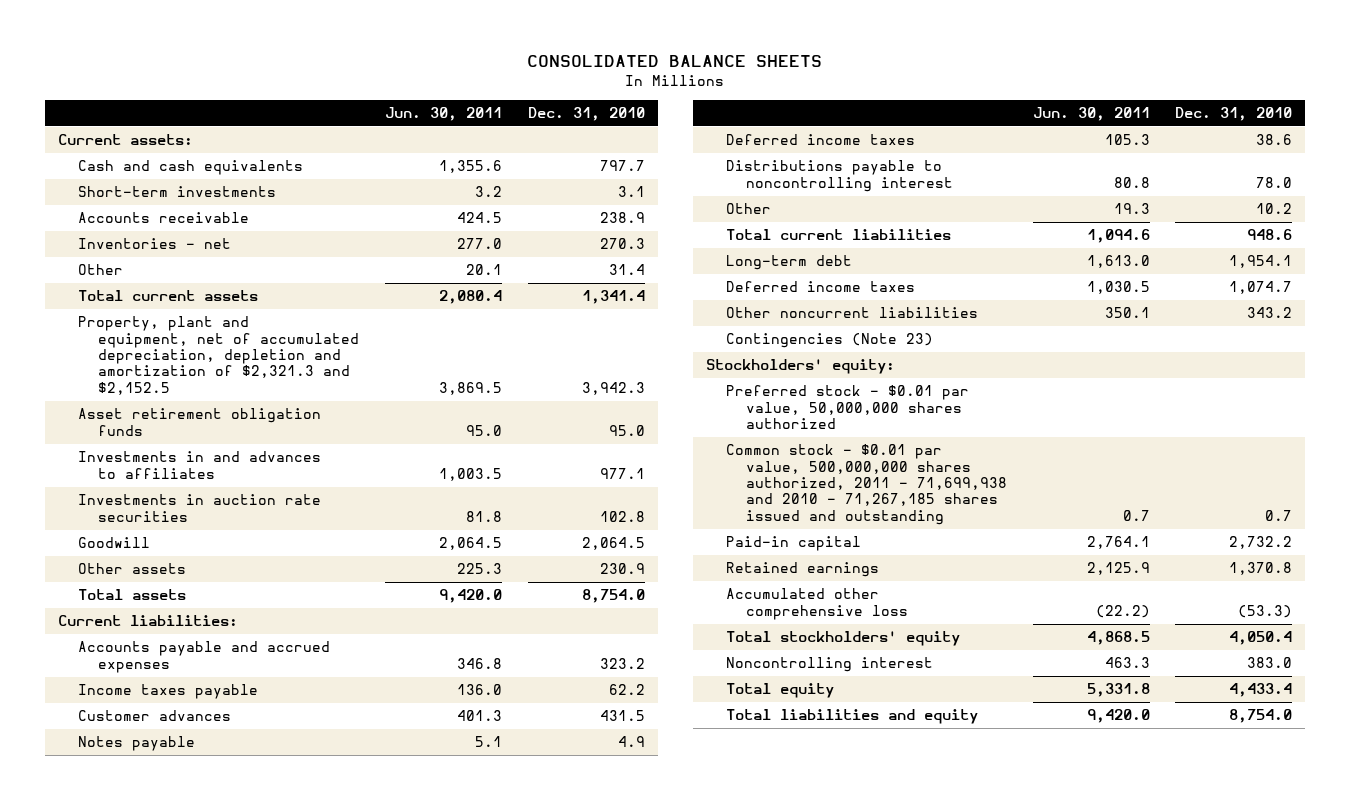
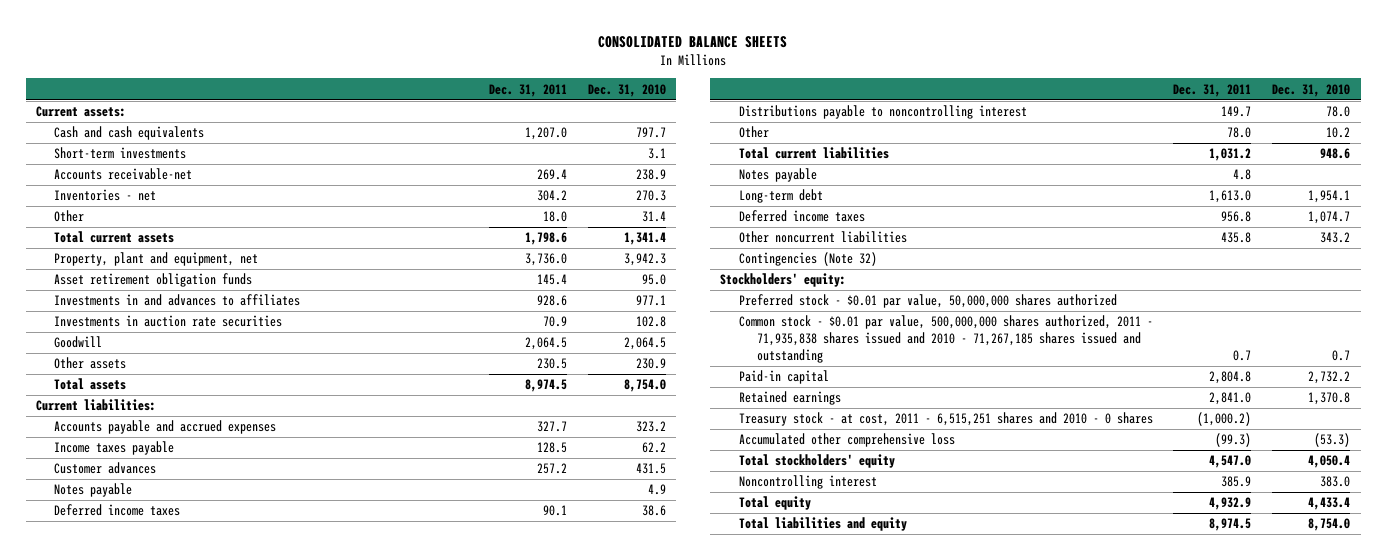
[384,106,502,121] Jun. 30, 2011 -> none
none -> [489,83,568,97] Dec. 31, 2011
[77,212,249,224] Accounts receivable -> [54,168,193,181] Accounts receivable-net
[77,316,359,395] Property, plant and equipment, net of accumulated depreciation, depletion and amortization of $2,321.3 and $2,152.5 -> [54,252,259,267] Property, plant and equipment, net
none -> [738,168,817,183] Notes payable
[725,333,933,349] Contingencies (Note 23) -> [738,252,877,267] Contingencies (Note 32)
[725,444,1007,525] Common stock - $0.01 par value, 500,000,000 shares authorized, 2011 - 71,699,938 and 2010 - 71,267,185 shares issued and outstanding -> [738,315,1153,364] Common stock - $0.01 par value, 500,000,000 shares authorized, 2011 - 71,935,838 shares issued and 2010 - 71,267,185 shares issued and outstanding
none -> [738,412,1153,427] Treasury stock - at cost, 2011 - 6,515,251 shares and 2010 - 0 shares

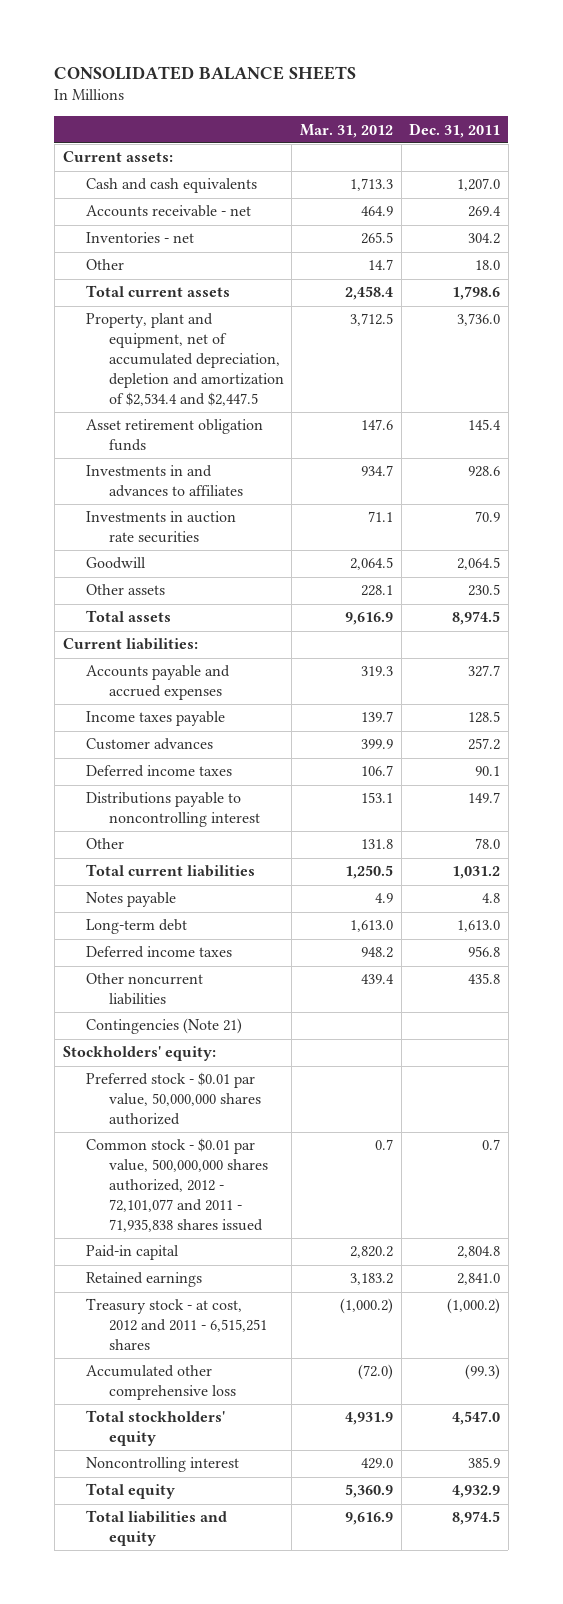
[587,83,666,97] Dec. 31, 2010 -> none
none -> [299,123,393,138] Mar. 31, 2012
[54,147,187,160] Short-term investments -> none
[54,168,193,181] Accounts receivable-net -> [85,205,251,218] Accounts receivable - net
[54,252,259,267] Property, plant and equipment, net -> [85,313,284,406] Property, plant and equipment, net of accumulated depreciation, depletion and amortization of $2,534.4 and $2,447.5
[54,483,133,498] Notes payable -> none
[738,252,877,267] Contingencies (Note 32) -> [85,1018,242,1035] Contingencies (Note 21)
[738,315,1153,364] Common stock - $0.01 par value, 500,000,000 shares authorized, 2011 - 71,935,838 shares issued and 2010 - 71,267,185 shares issued and outstanding -> [85,1138,268,1232] Common stock - $0.01 par value, 500,000,000 shares authorized, 2012 - 72,101,077 and 2011 - 71,935,838 shares issued
[738,412,1153,427] Treasury stock - at cost, 2011 - 6,515,251 shares and 2010 - 0 shares -> [85,1298,267,1351] Treasury stock - at cost, 2012 and 2011 - 6,515,251 shares

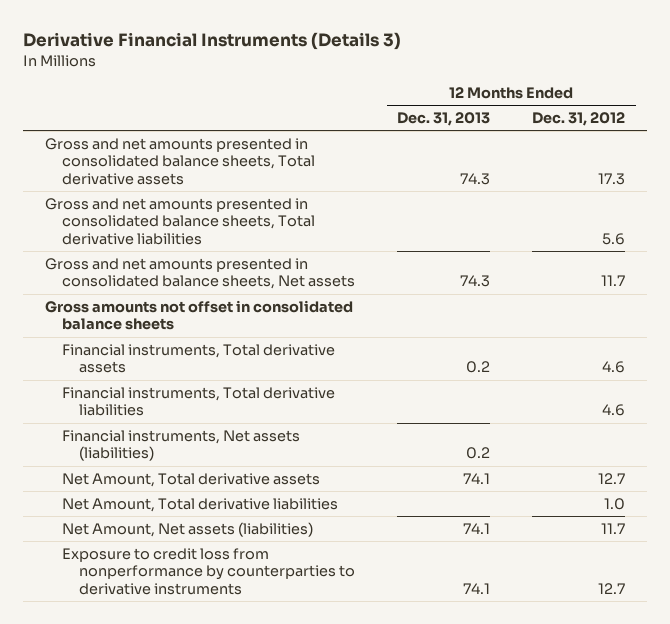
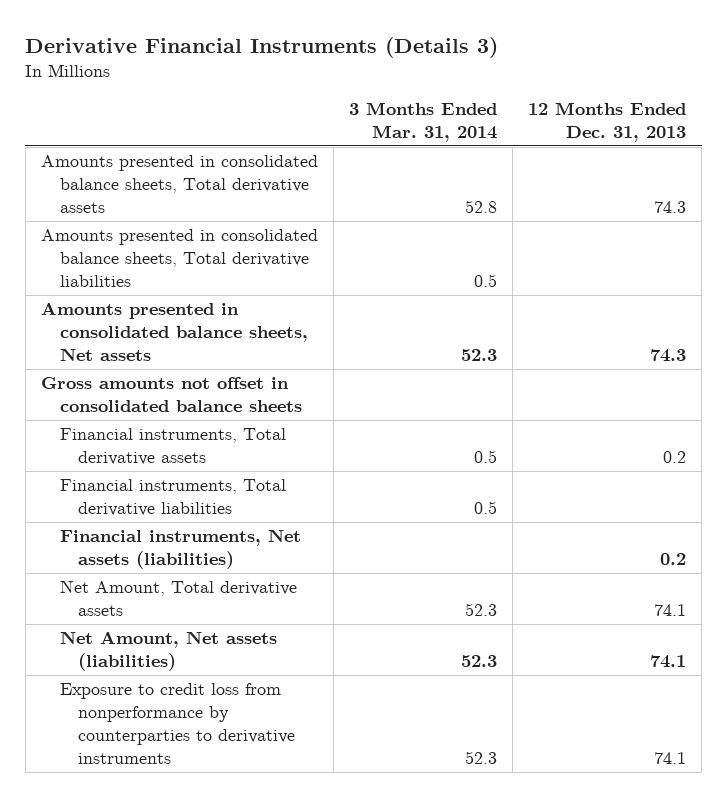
[532,112,626,127] Dec. 31, 2012 -> none
none -> [349,102,498,142] 3 Months Ended Mar. 31, 2014
[44,137,315,186] Gross and net amounts presented in consolidated balance sheets, Total derivative assets -> [40,155,318,214] Amounts presented in consolidated balance sheets, Total derivative assets
[44,197,315,246] Gross and net amounts presented in consolidated balance sheets, Total derivative liabilities -> [40,229,318,288] Amounts presented in consolidated balance sheets, Total derivative liabilities
[44,257,355,290] Gross and net amounts presented in consolidated balance sheets, Net assets -> [40,302,308,362] Amounts presented in consolidated balance sheets, Net assets
[61,497,338,512] Net Amount, Total derivative liabilities -> none

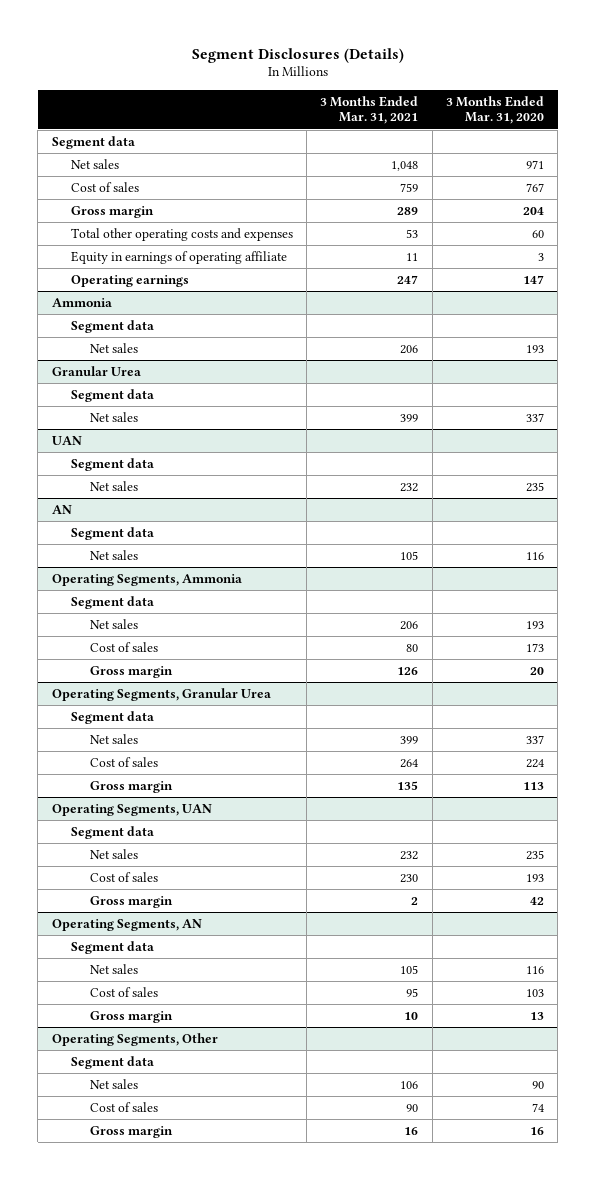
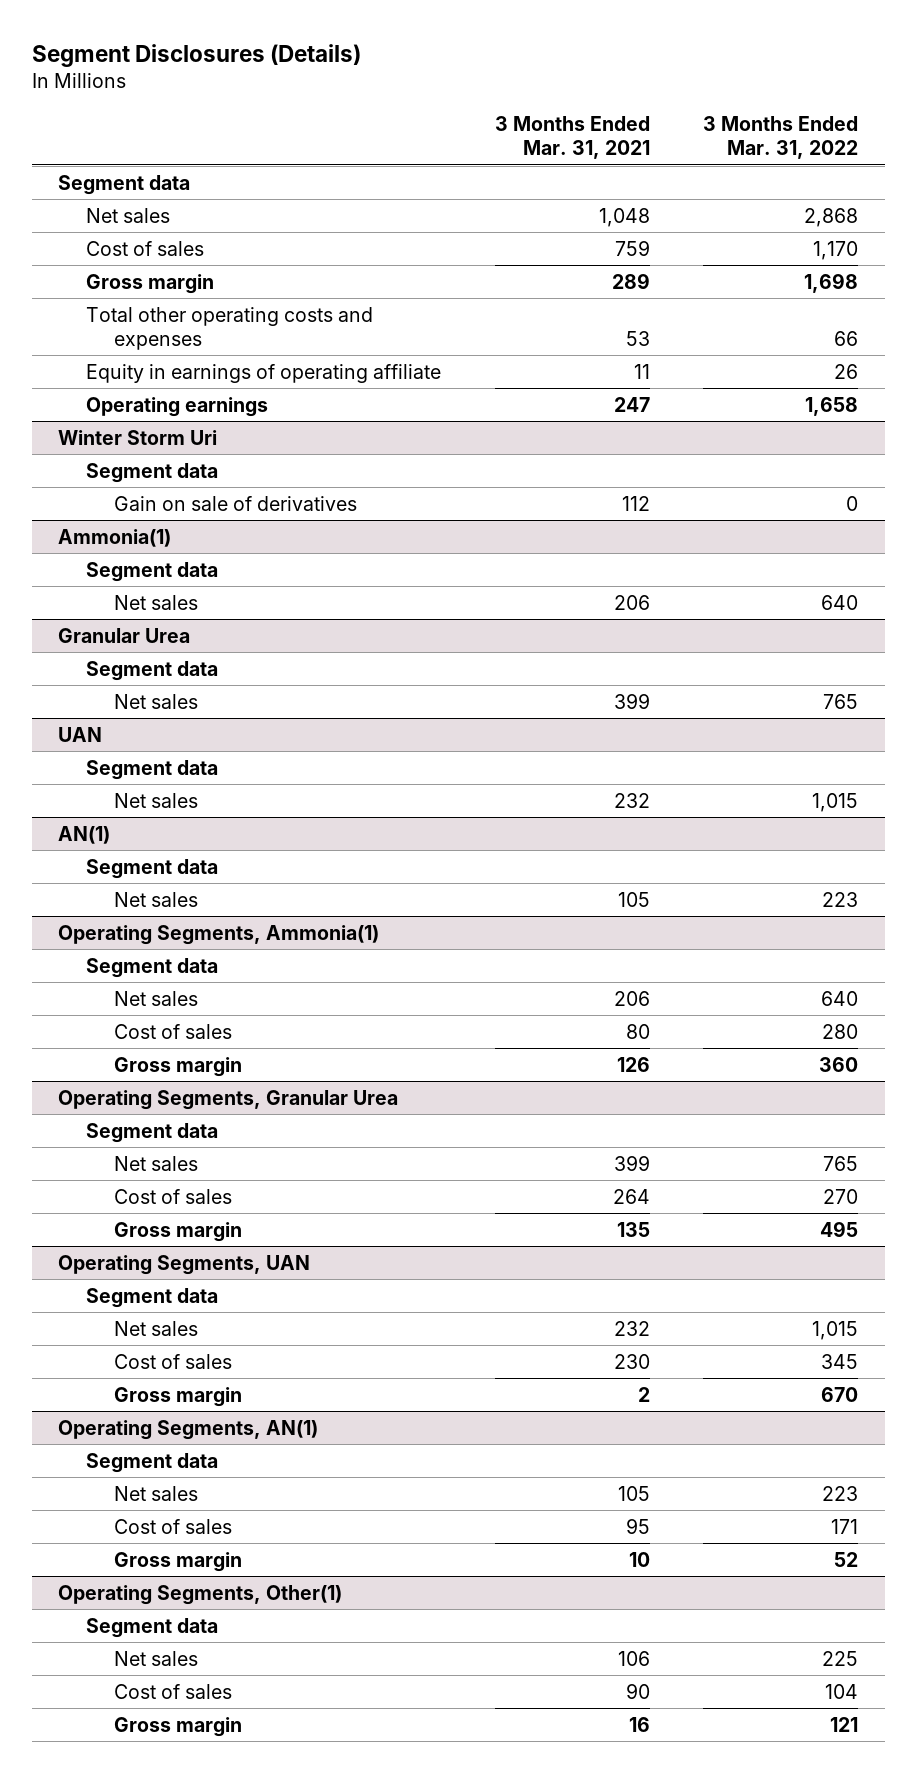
[446,95,545,125] 3 Months Ended Mar. 31, 2020 -> none
none -> [703,116,859,160] 3 Months Ended Mar. 31, 2022
[51,297,112,307] Ammonia -> none
none -> [58,429,218,445] Winter Storm Uri
none -> [113,495,357,511] Gain on sale of derivatives
none -> [58,528,172,547] Ammonia(1)
none -> [86,561,219,582] Segment data
[51,504,72,514] AN -> [58,825,111,844] AN(1)
[51,573,242,586] Operating Segments, Ammonia -> [58,924,380,945] Operating Segments, Ammonia(1)
[51,918,202,931] Operating Segments, AN -> [58,1419,319,1440] Operating Segments, AN(1)
[51,1032,218,1046] Operating Segments, Other -> [58,1584,343,1605] Operating Segments, Other(1)

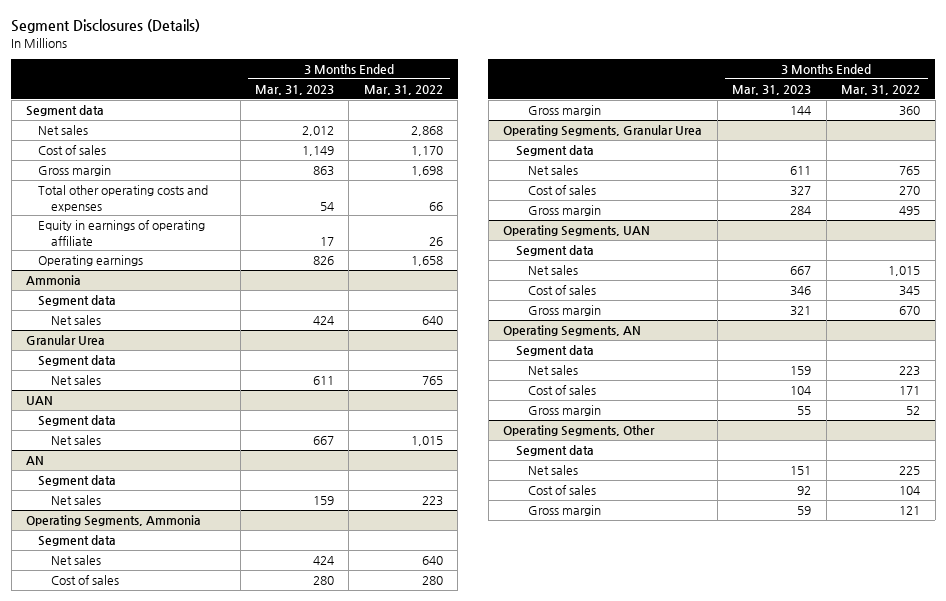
[494,116,650,160] 3 Months Ended Mar. 31, 2021 -> none
none -> [255,85,335,96] Mar. 31, 2023
[58,429,218,445] Winter Storm Uri -> none
[86,462,219,483] Segment data -> none
[113,495,357,511] Gain on sale of derivatives -> none
[58,528,172,547] Ammonia(1) -> [26,275,82,286] Ammonia
[58,825,111,844] AN(1) -> [26,456,45,466] AN
[58,924,380,945] Operating Segments, Ammonia(1) -> [26,515,202,527] Operating Segments, Ammonia
[58,1419,319,1440] Operating Segments, AN(1) -> [503,325,642,337] Operating Segments, AN
[58,1584,343,1605] Operating Segments, Other(1) -> [503,425,656,437] Operating Segments, Other

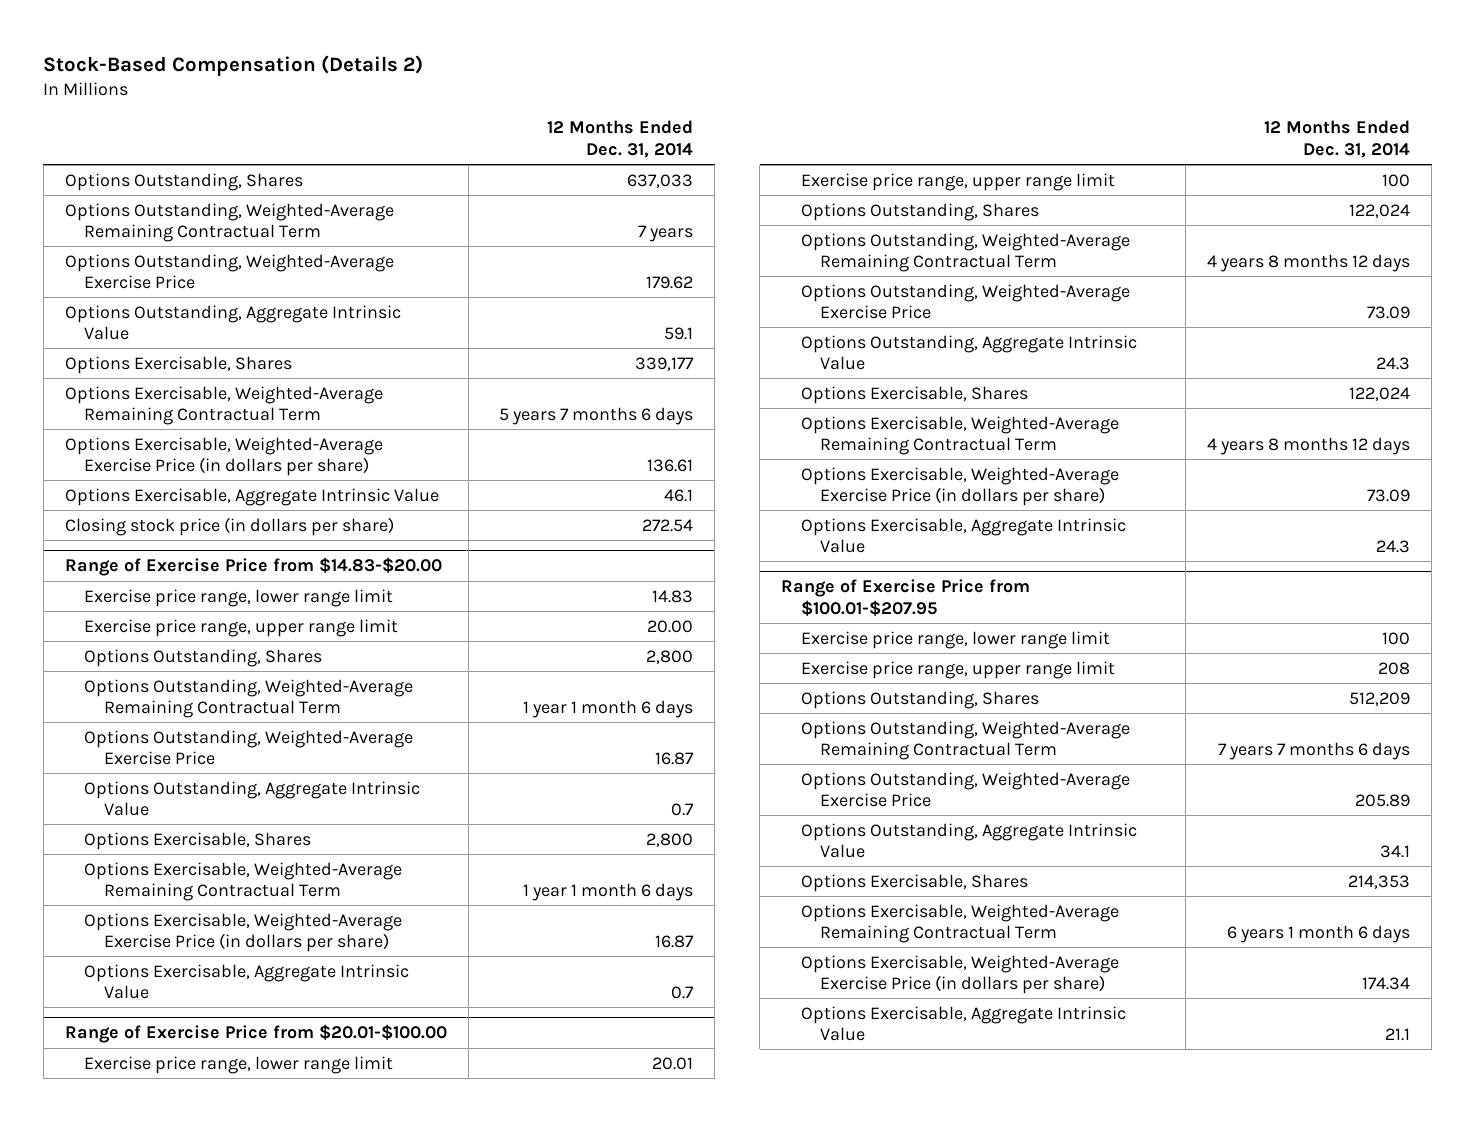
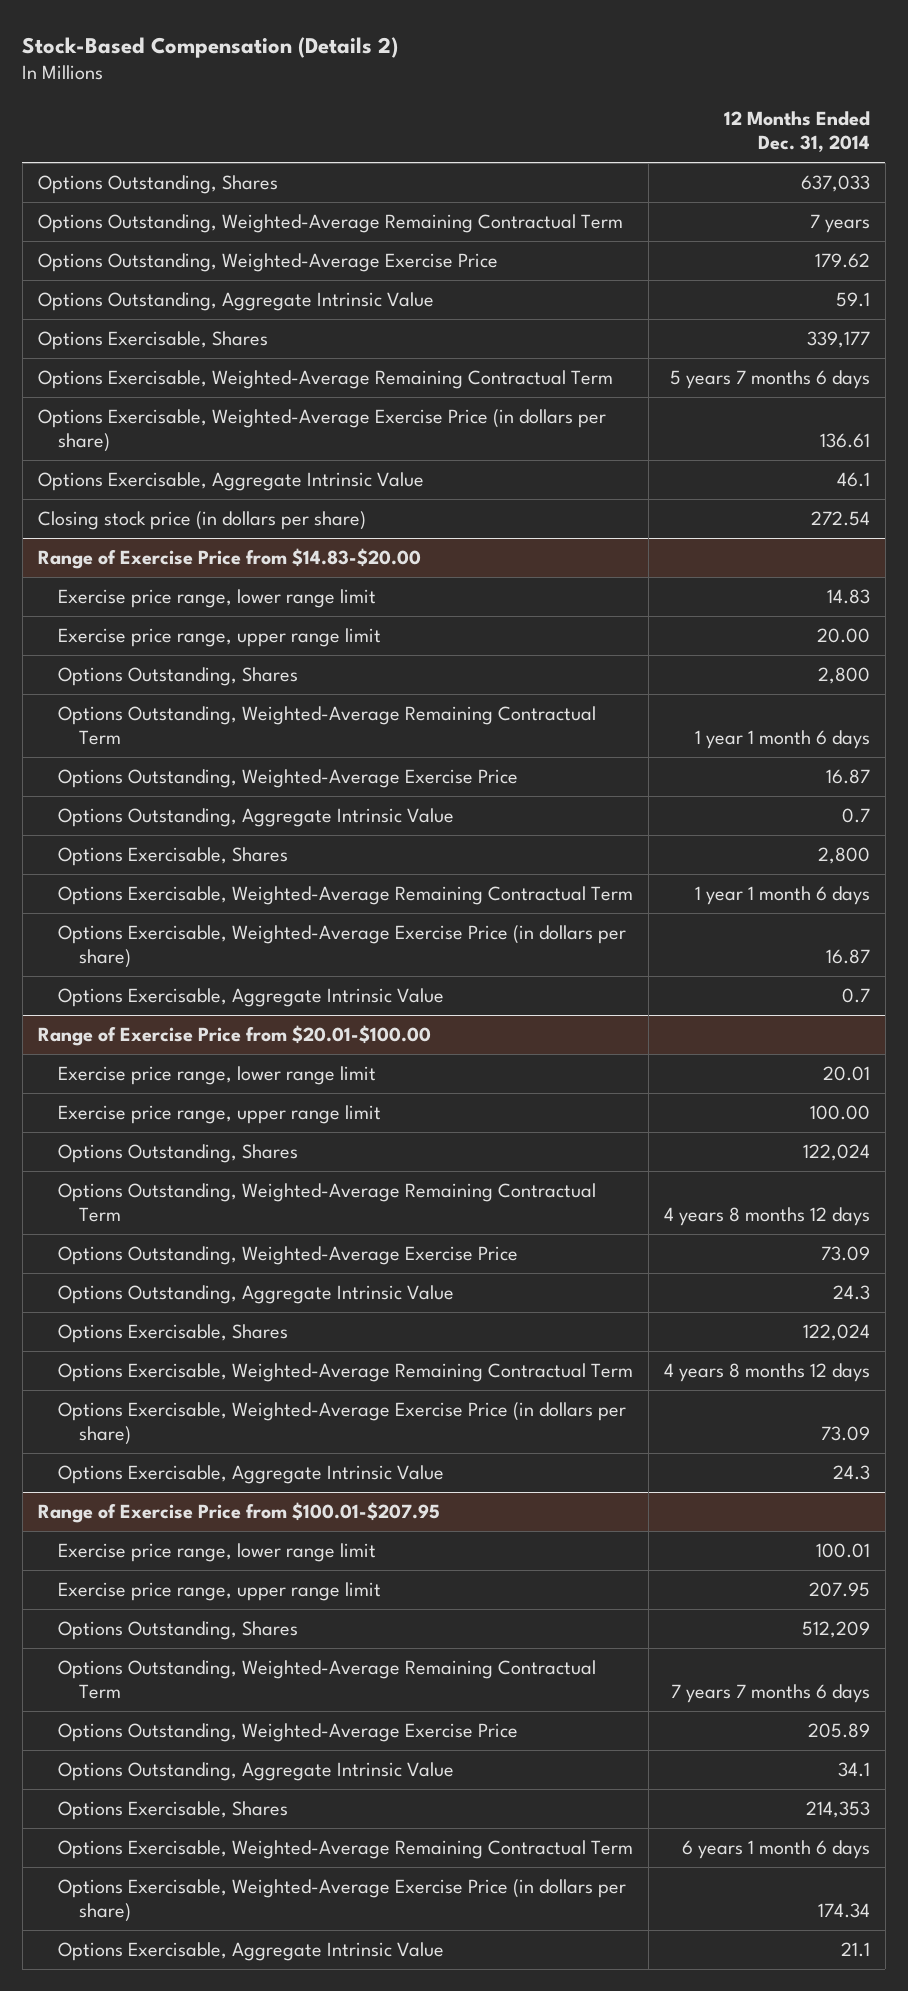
[1381,173,1410,187] 100 -> [810,1104,871,1120] 100.00
[1381,631,1410,645] 100 -> [816,1542,871,1558] 100.01
[1377,661,1410,675] 208 -> [809,1581,871,1597] 207.95

